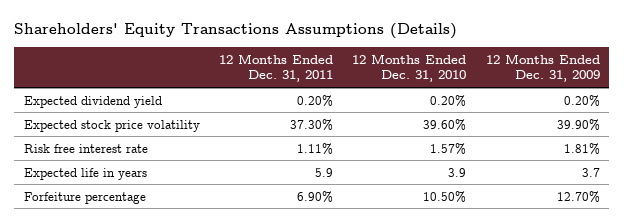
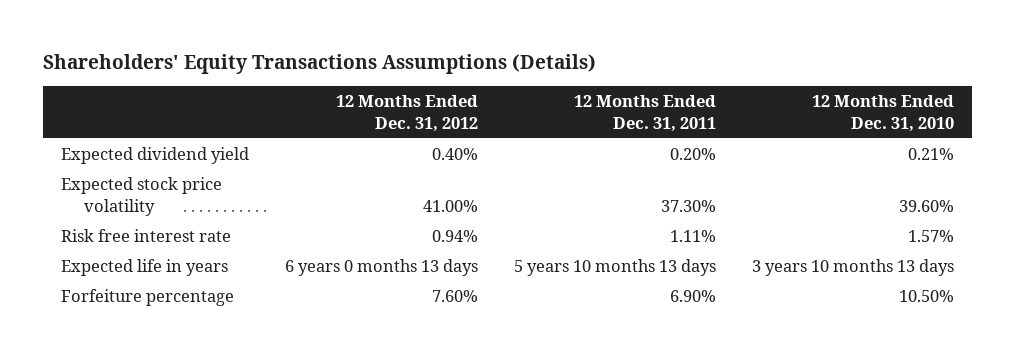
[485,53,600,83] 12 Months Ended Dec. 31, 2009 -> none
none -> [336,95,479,132] 12 Months Ended Dec. 31, 2012
[430,94,467,107] 0.20% -> [908,148,955,161] 0.21%
[315,167,334,177] 5.9 -> [514,259,717,277] 5 years 10 months 13 days
[448,167,467,177] 3.9 -> [752,259,955,277] 3 years 10 months 13 days

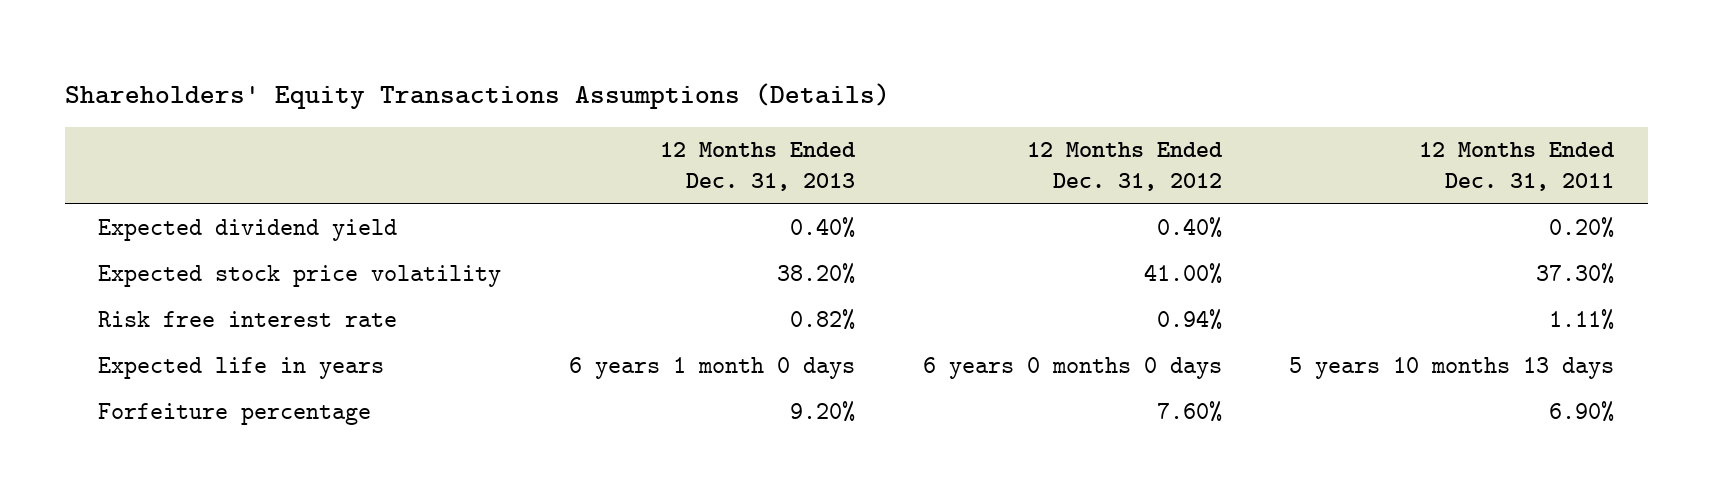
[812,95,955,132] 12 Months Ended Dec. 31, 2010 -> none
none -> [659,142,856,191] 12 Months Ended Dec. 31, 2013
[285,259,479,277] 6 years 0 months 13 days -> [922,357,1222,380] 6 years 0 months 0 days

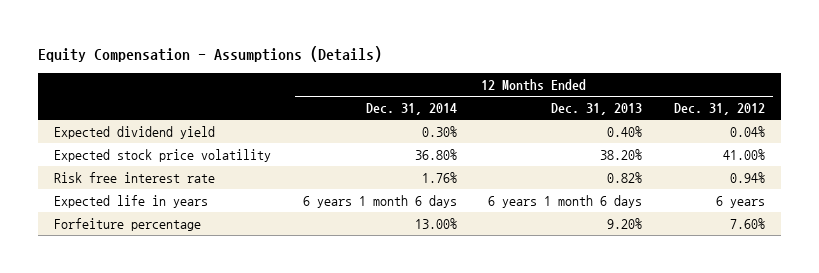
[64,82,890,109] Shareholders' Equity Transactions Assumptions (Details) -> [37,46,382,63] Equity Compensation - Assumptions (Details)
[1419,142,1616,191] 12 Months Ended Dec. 31, 2011 -> none
none -> [365,103,457,116] Dec. 31, 2014
[1156,217,1222,239] 0.40% -> [730,126,766,138] 0.04%
[568,357,855,380] 6 years 1 month 0 days -> [488,195,643,209] 6 years 1 month 6 days
[922,357,1222,380] 6 years 0 months 0 days -> [716,196,766,209] 6 years

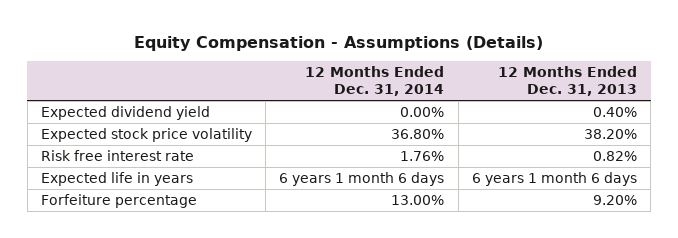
[674,103,766,116] Dec. 31, 2012 -> none
[421,126,457,138] 0.30% -> [400,106,445,117] 0.00%

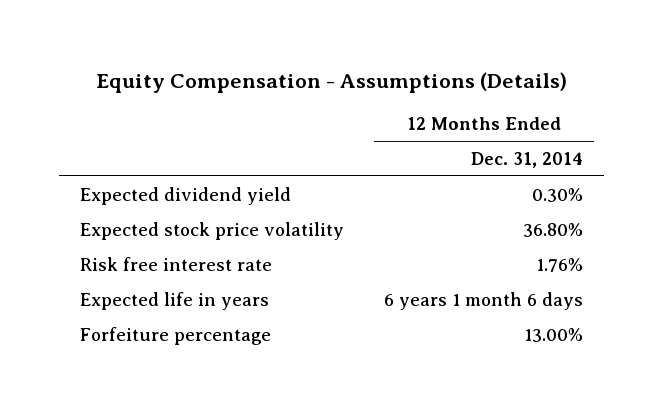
[497,66,637,97] 12 Months Ended Dec. 31, 2013 -> none
[400,106,445,117] 0.00% -> [532,187,584,202] 0.30%

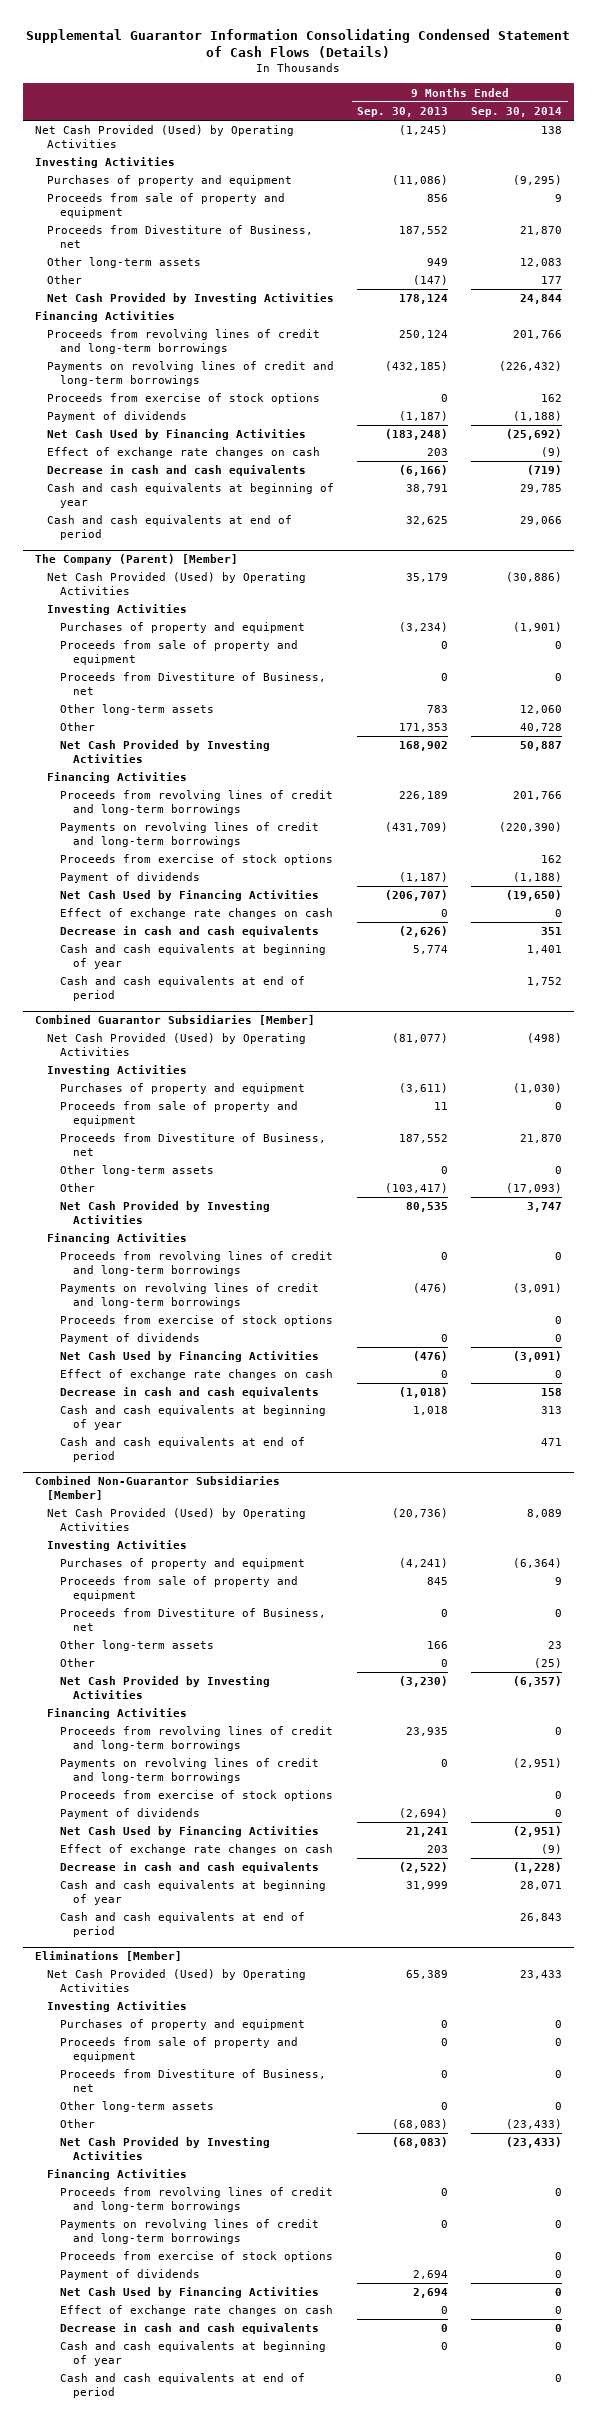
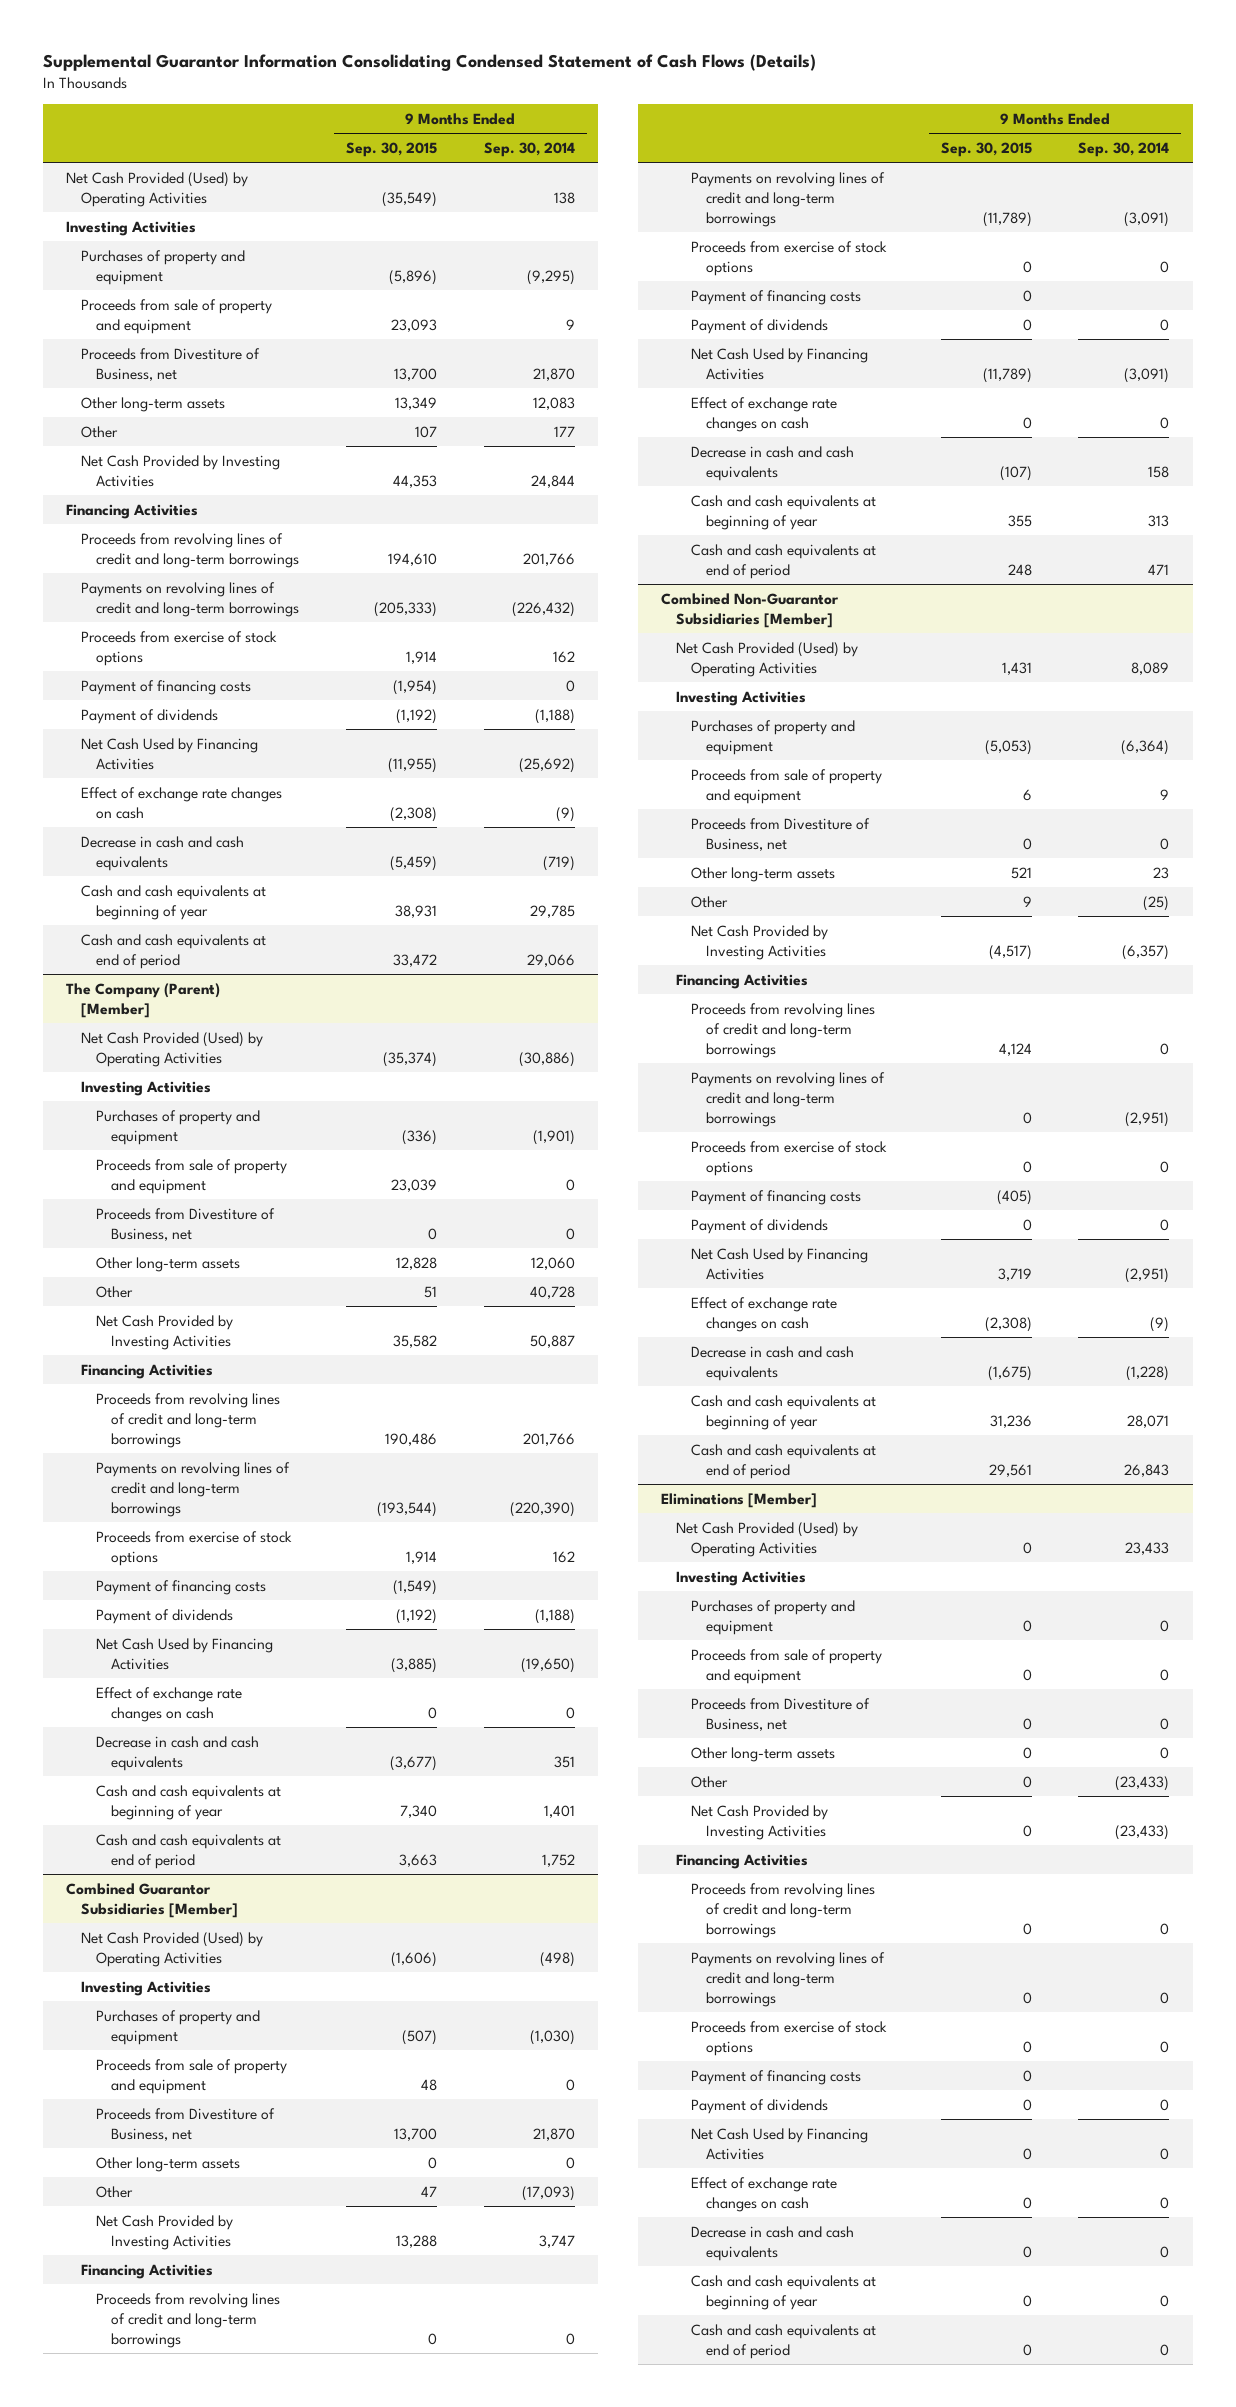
[357,106,449,117] Sep. 30, 2013 -> none
none -> [346,141,438,157] Sep. 30, 2015
none -> [81,679,252,695] Payment of financing costs
none -> [96,1579,267,1595] Payment of financing costs
none -> [690,289,861,305] Payment of financing costs
none -> [690,1189,861,1205] Payment of financing costs
none -> [690,2069,861,2085] Payment of financing costs

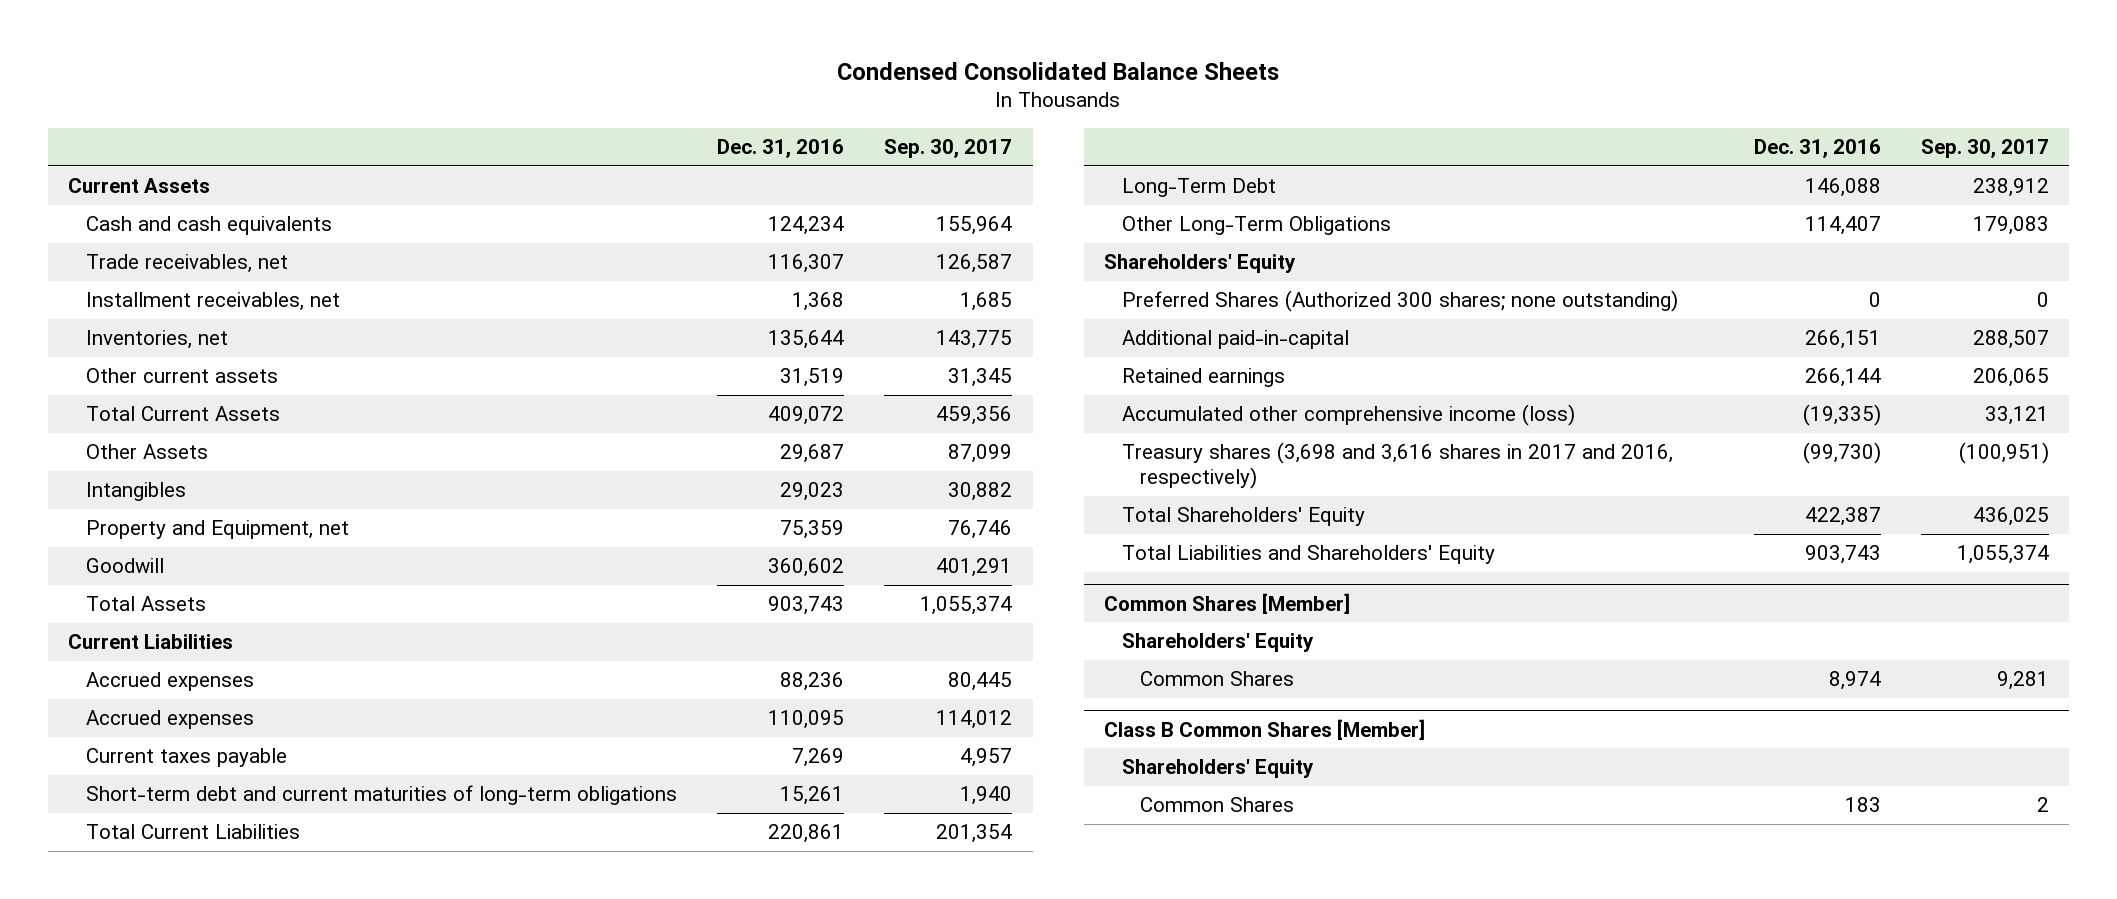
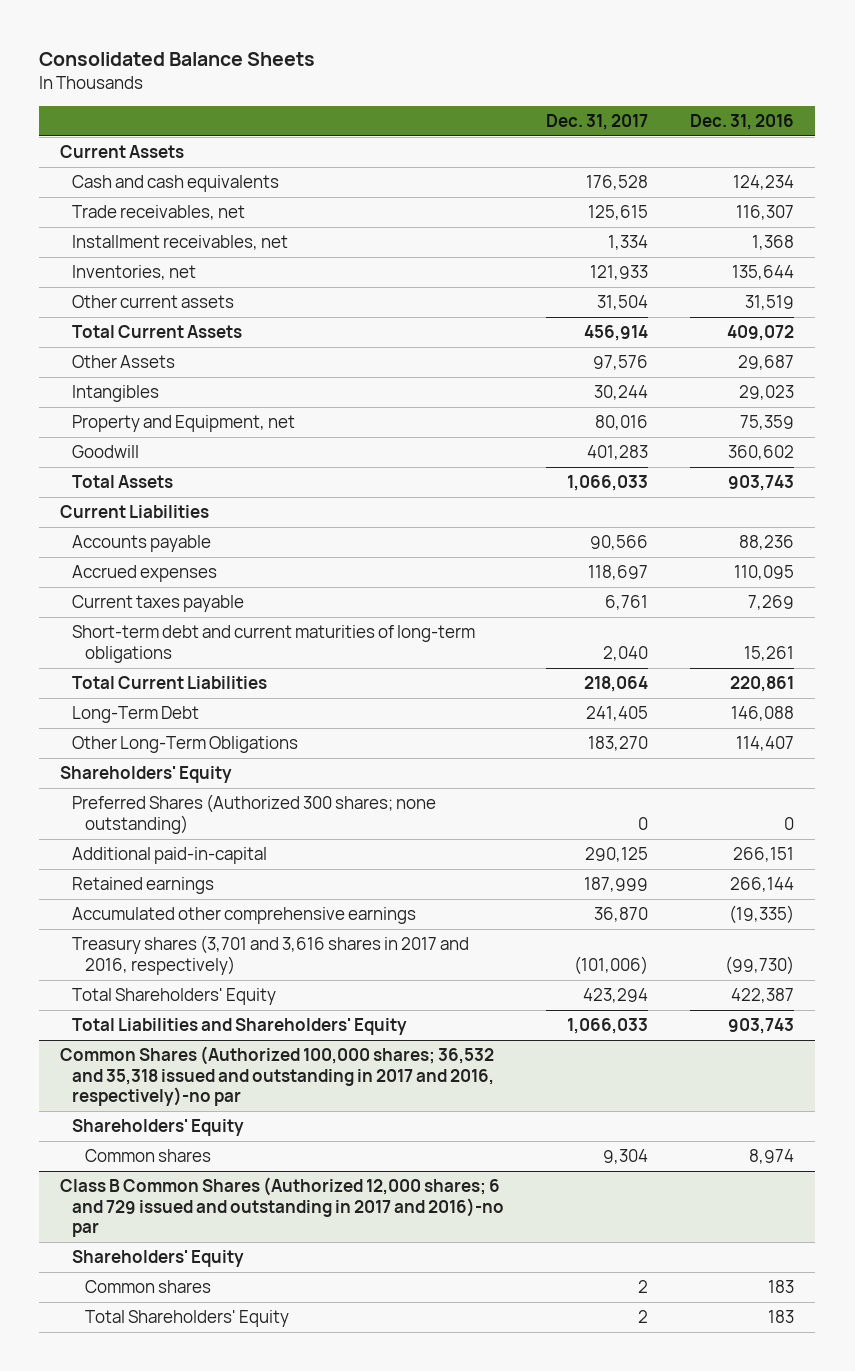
[837,61,1280,80] Condensed Consolidated Balance Sheets -> [39,51,316,66] Consolidated Balance Sheets
[884,139,1013,159] Sep. 30, 2017 -> none
none -> [546,114,649,131] Dec. 31, 2017
[85,672,254,692] Accrued expenses -> [72,535,212,553] Accounts payable
[1122,404,1576,427] Accumulated other comprehensive income (loss) -> [72,907,417,925] Accumulated other comprehensive earnings
[1122,442,1674,490] Treasury shares (3,698 and 3,616 shares in 2017 and 2016, respectively) -> [72,935,470,975] Treasury shares (3,701 and 3,616 shares in 2017 and 2016, respectively)
[1104,592,1351,614] Common Shares [Member] -> [60,1046,495,1107] Common Shares (Authorized 100,000 shares; 36,532 and 35,318 issued and outstanding in 2017 and 2016, respectively)-no par
[1140,671,1295,687] Common Shares -> [84,1149,211,1163] Common shares
[1104,718,1426,740] Class B Common Shares [Member] -> [60,1177,505,1238] Class B Common Shares (Authorized 12,000 shares; 6 and 729 issued and outstanding in 2017 and 2016)-no par
[1140,797,1295,813] Common Shares -> [84,1280,211,1294] Common shares
none -> [84,1310,289,1328] Total Shareholders' Equity

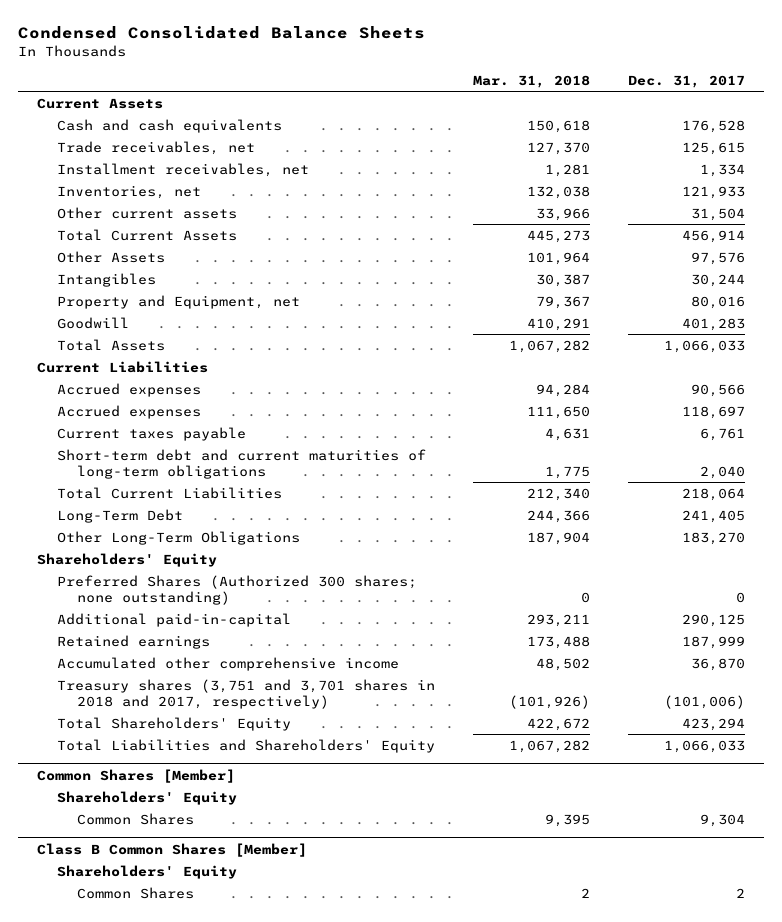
[39,51,316,66] Consolidated Balance Sheets -> [17,26,425,40] Condensed Consolidated Balance Sheets
[690,114,795,131] Dec. 31, 2016 -> none
none -> [473,74,591,88] Mar. 31, 2018
[72,535,212,553] Accounts payable -> [56,382,201,397] Accrued expenses
[72,907,417,925] Accumulated other comprehensive earnings -> [56,656,399,671] Accumulated other comprehensive income
[72,935,470,975] Treasury shares (3,701 and 3,616 shares in 2017 and 2016, respectively) -> [56,678,435,709] Treasury shares (3,751 and 3,701 shares in 2018 and 2017, respectively)
[60,1046,495,1107] Common Shares (Authorized 100,000 shares; 36,532 and 35,318 issued and outstanding in 2017 and 2016, respectively)-no par -> [36,768,235,783] Common Shares [Member]
[84,1149,211,1163] Common shares -> [77,812,195,825] Common Shares
[60,1177,505,1238] Class B Common Shares (Authorized 12,000 shares; 6 and 729 issued and outstanding in 2017 and 2016)-no par -> [36,842,307,857] Class B Common Shares [Member]
[84,1310,289,1328] Total Shareholders' Equity -> none
[84,1280,211,1294] Common shares -> [77,886,195,899] Common Shares

